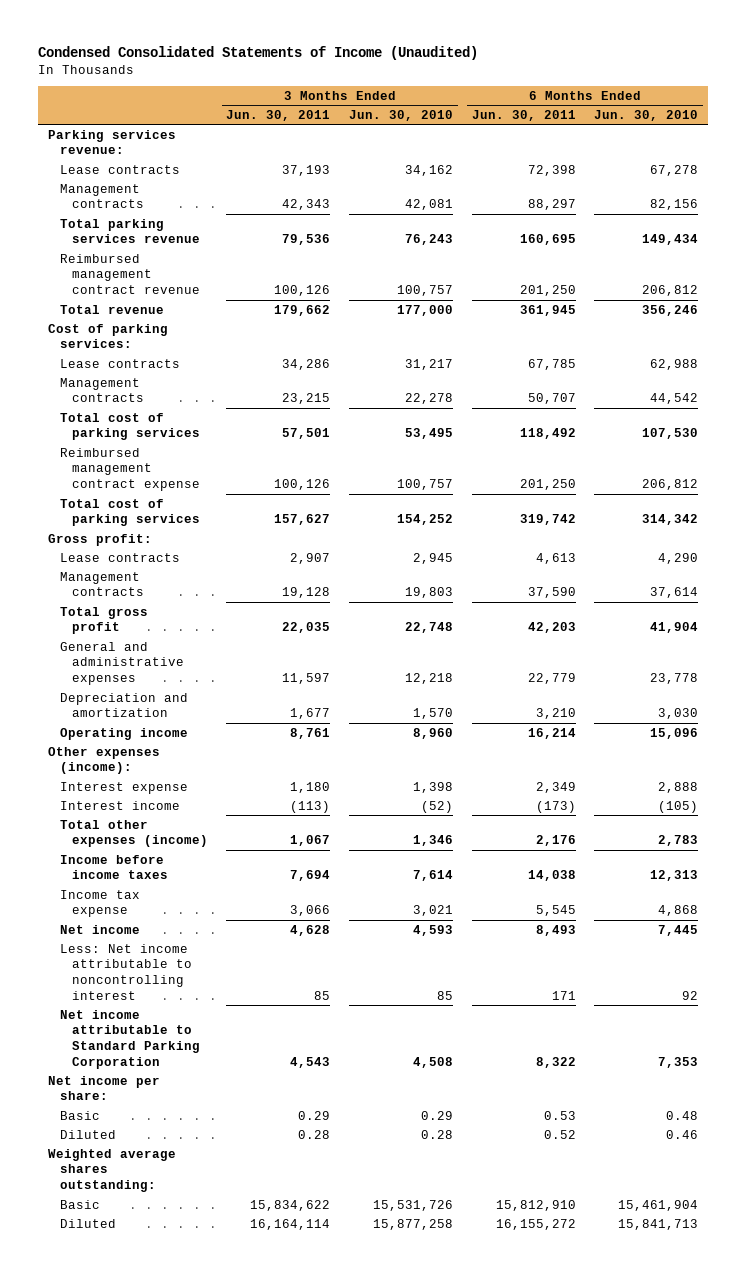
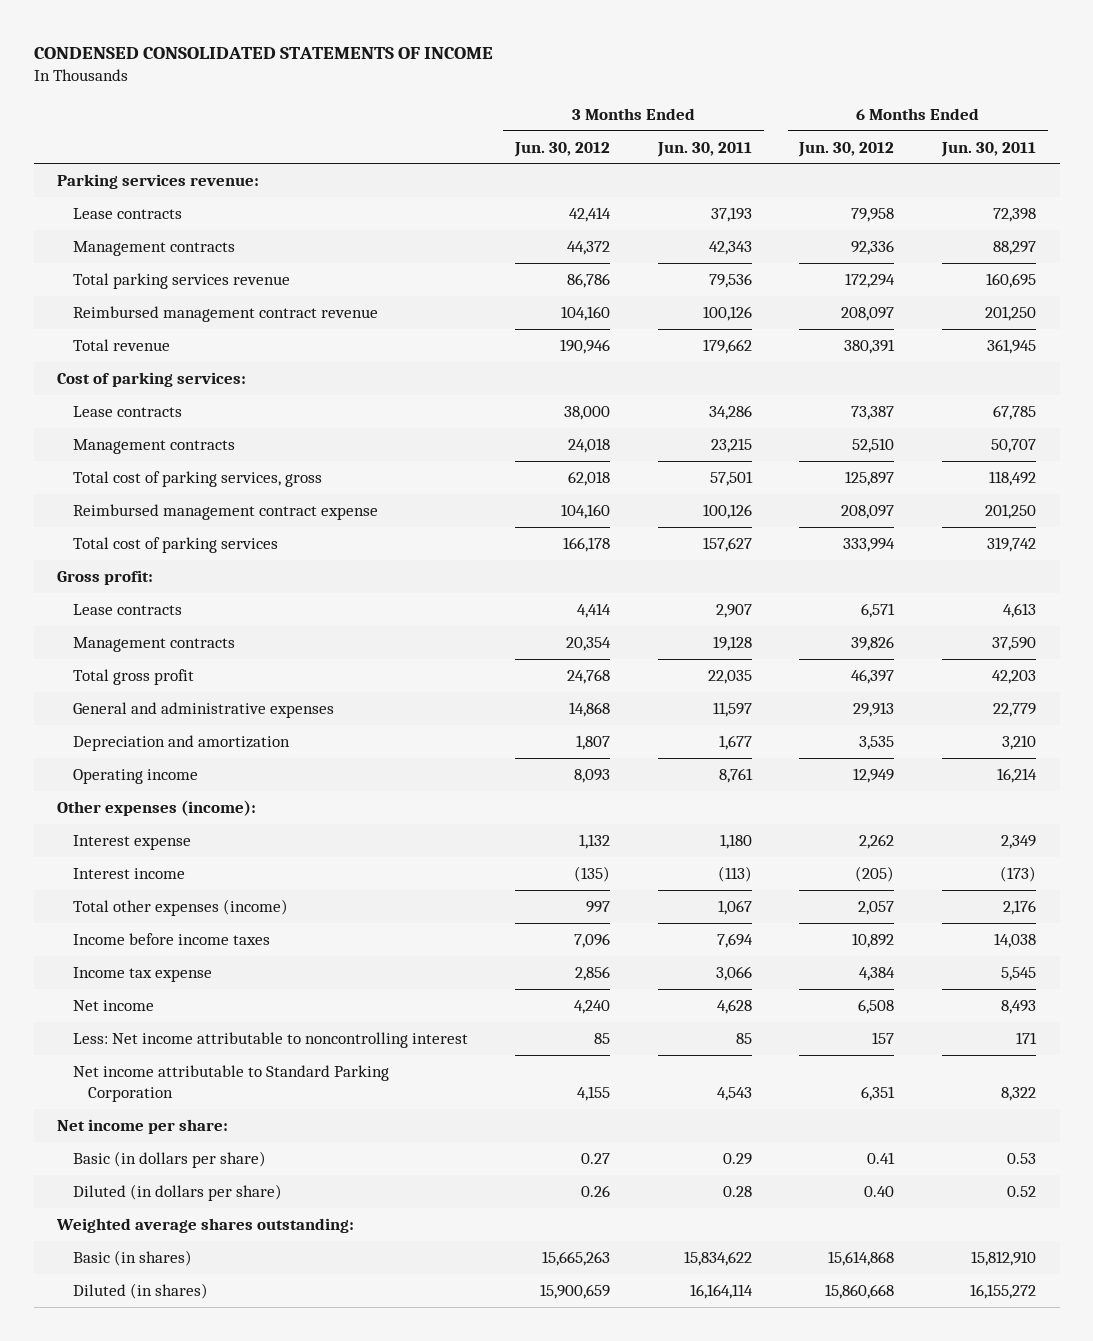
[38,46,479,61] Condensed Consolidated Statements of Income (Unaudited) -> [33,47,493,60] CONDENSED CONSOLIDATED STATEMENTS OF INCOME
[349,109,454,121] Jun. 30, 2010 -> none
[594,109,699,121] Jun. 30, 2010 -> none
none -> [514,141,611,157] Jun. 30, 2012
none -> [798,141,895,157] Jun. 30, 2012
[59,412,200,441] Total cost of parking services -> [72,470,322,487] Total cost of parking services, gross
[59,1110,100,1120] Basic -> [72,1150,266,1168] Basic (in dollars per share)
[59,1129,116,1139] Diluted -> [72,1183,282,1201] Diluted (in dollars per share)
[59,1199,100,1209] Basic -> [72,1249,192,1266] Basic (in shares)
[59,1218,116,1228] Diluted -> [72,1282,208,1299] Diluted (in shares)

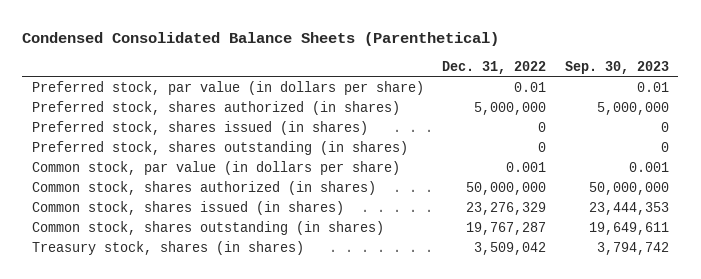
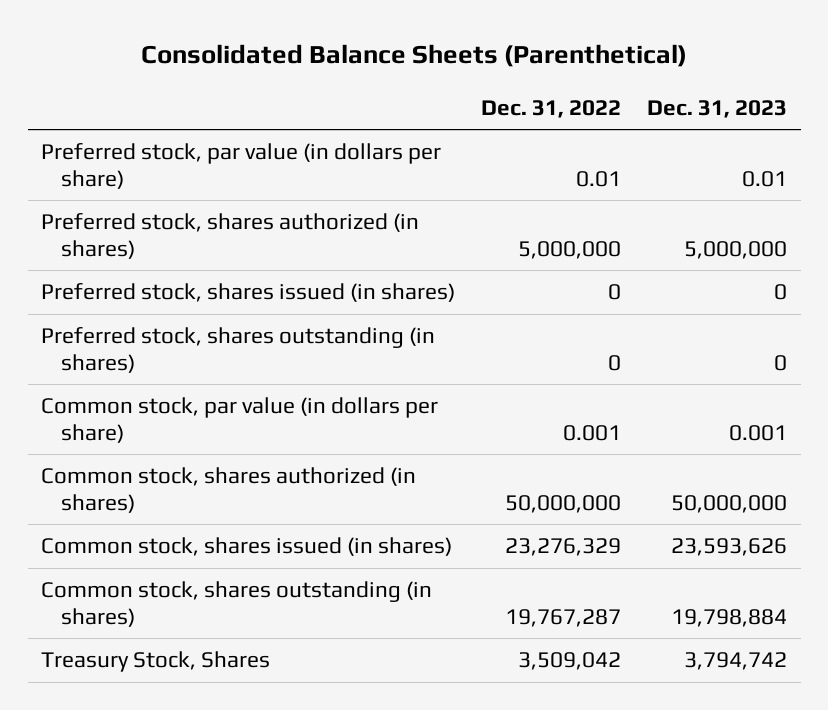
[22,31,500,46] Condensed Consolidated Balance Sheets (Parenthetical) -> [141,44,688,68] Consolidated Balance Sheets (Parenthetical)
[565,60,670,74] Sep. 30, 2023 -> none
none -> [647,99,788,118] Dec. 31, 2023
[31,240,304,255] Treasury stock, shares (in shares) -> [41,651,271,673] Treasury Stock, Shares

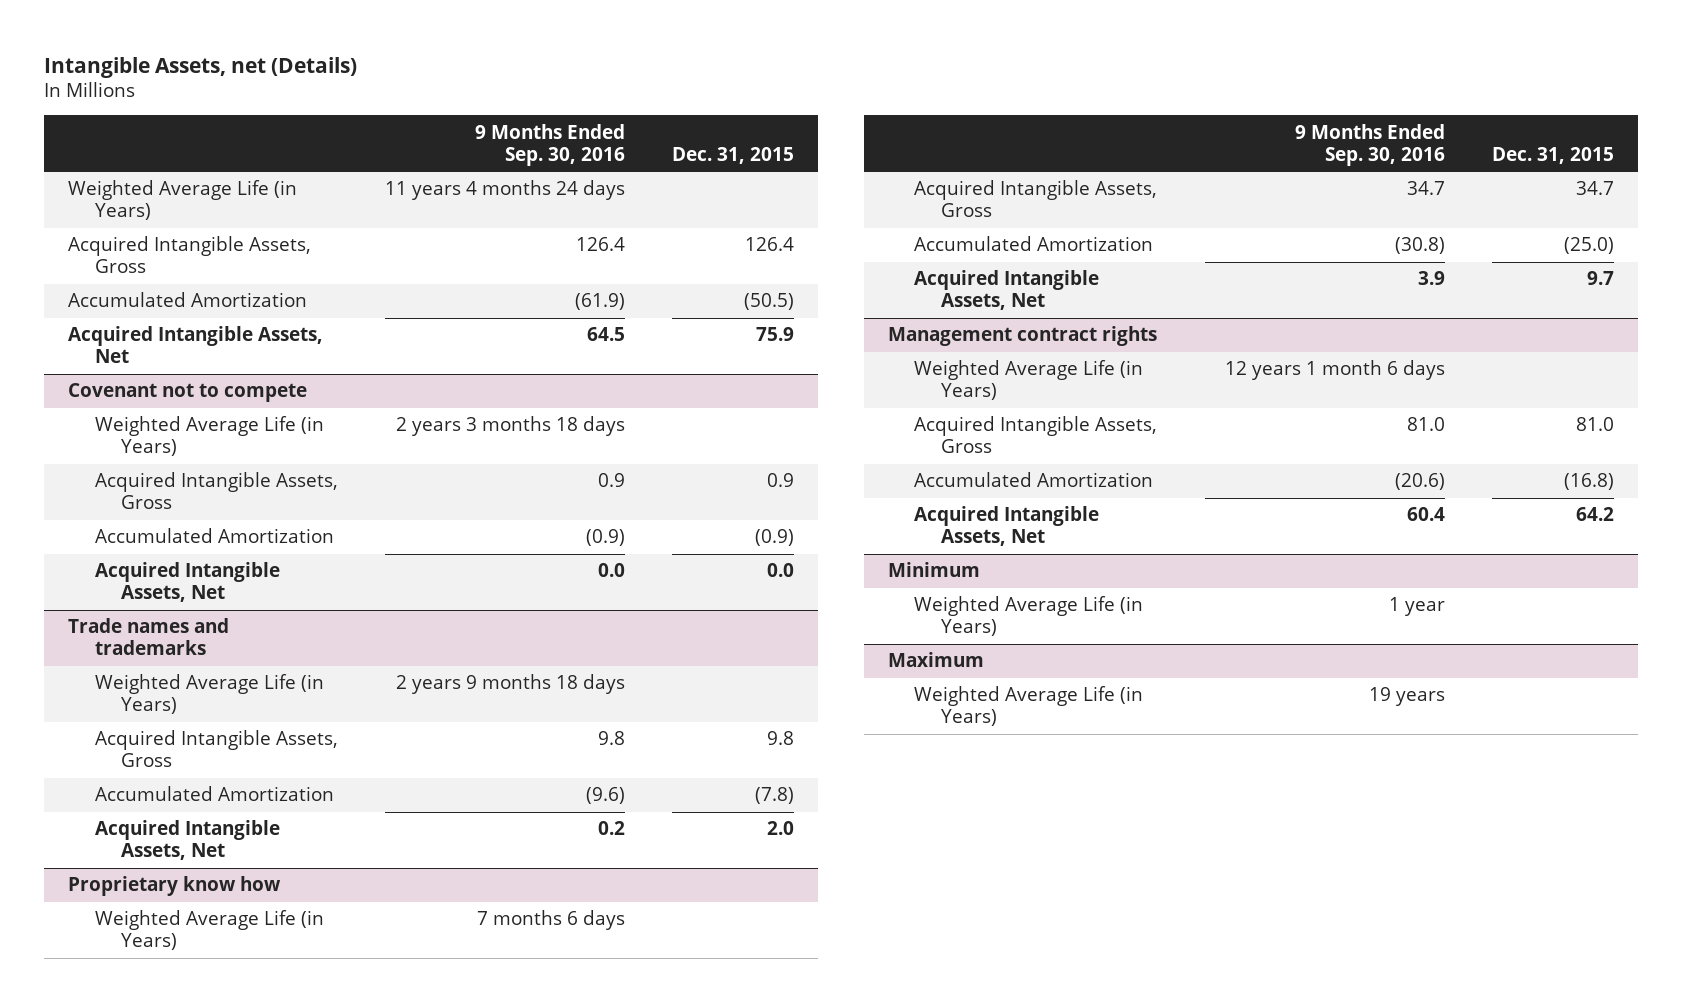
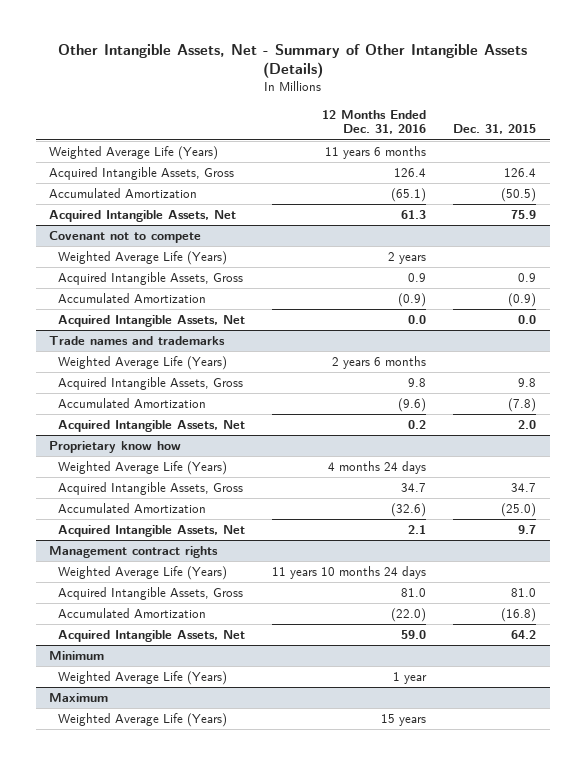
[44,56,358,78] Intangible Assets, net (Details) -> [57,43,527,79] Other Intangible Assets, Net - Summary of Other Intangible Assets (Details)
[475,123,626,166] 9 Months Ended Sep. 30, 2016 -> none
none -> [322,109,427,135] 12 Months Ended Dec. 31, 2016
[67,180,297,221] Weighted Average Life (in Years) -> [49,146,219,161] Weighted Average Life (Years)
[94,416,324,457] Weighted Average Life (in Years) -> [58,251,228,266] Weighted Average Life (Years)
[94,674,324,715] Weighted Average Life (in Years) -> [58,356,228,371] Weighted Average Life (Years)
[94,910,324,951] Weighted Average Life (in Years) -> [58,461,228,476] Weighted Average Life (Years)
[914,360,1144,401] Weighted Average Life (in Years) -> [58,566,228,581] Weighted Average Life (Years)
[914,596,1144,637] Weighted Average Life (in Years) -> [58,671,228,686] Weighted Average Life (Years)
[914,686,1144,727] Weighted Average Life (in Years) -> [58,713,228,728] Weighted Average Life (Years)

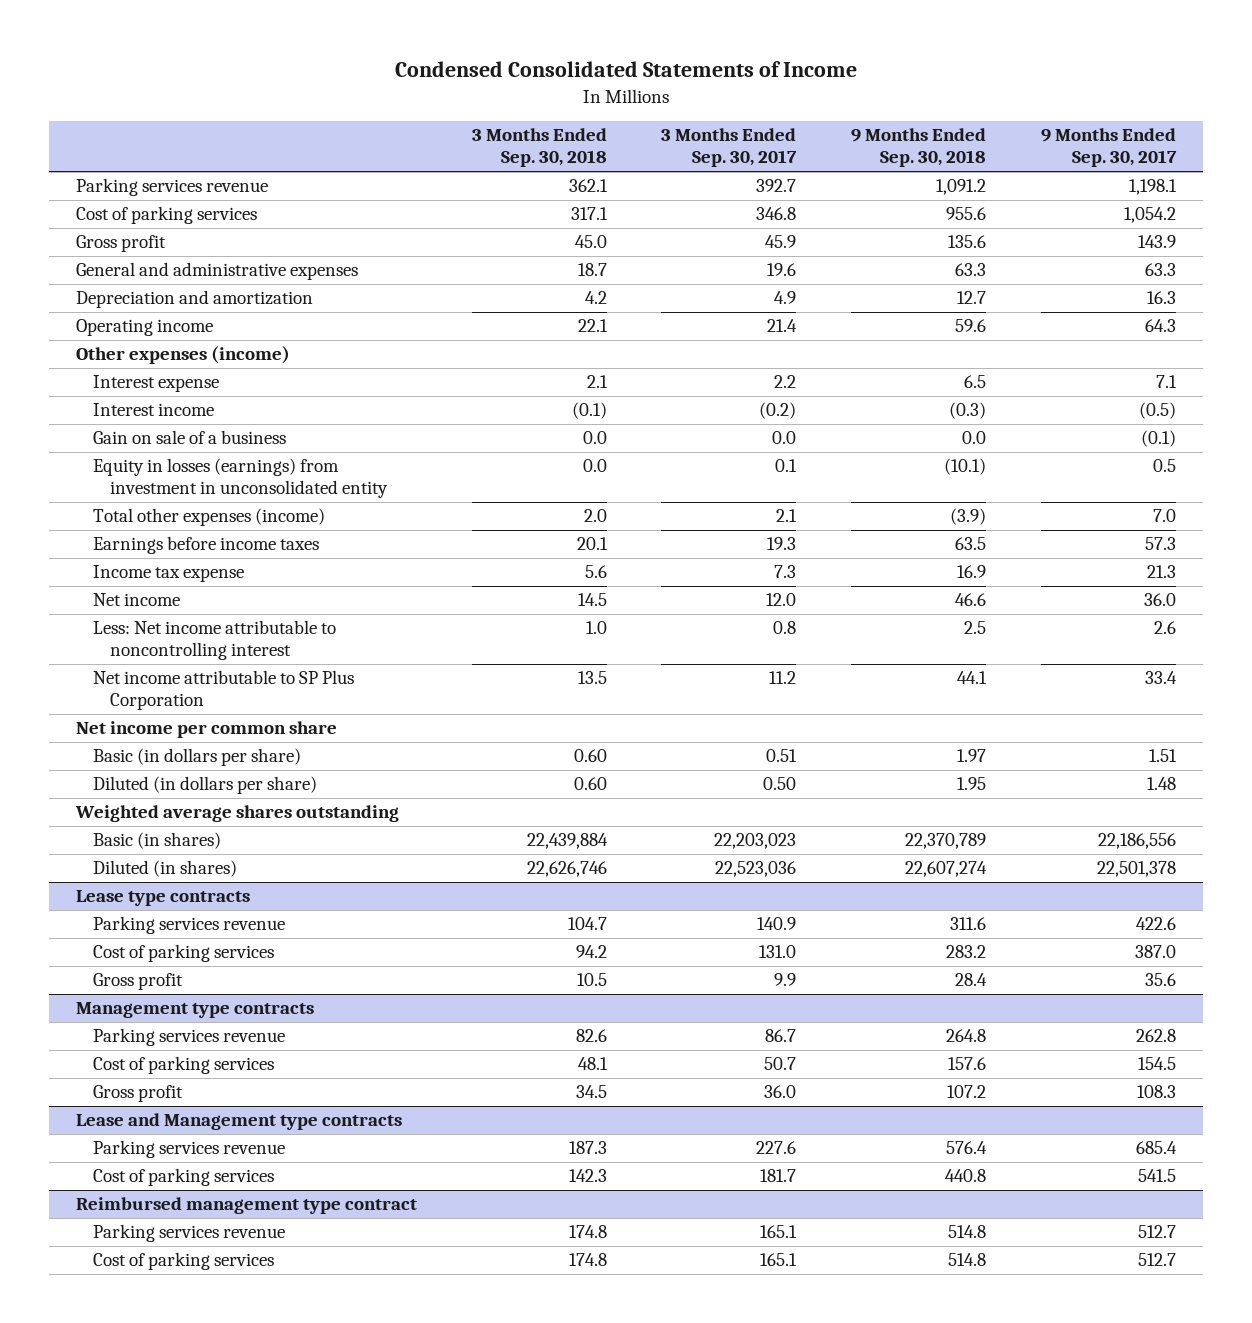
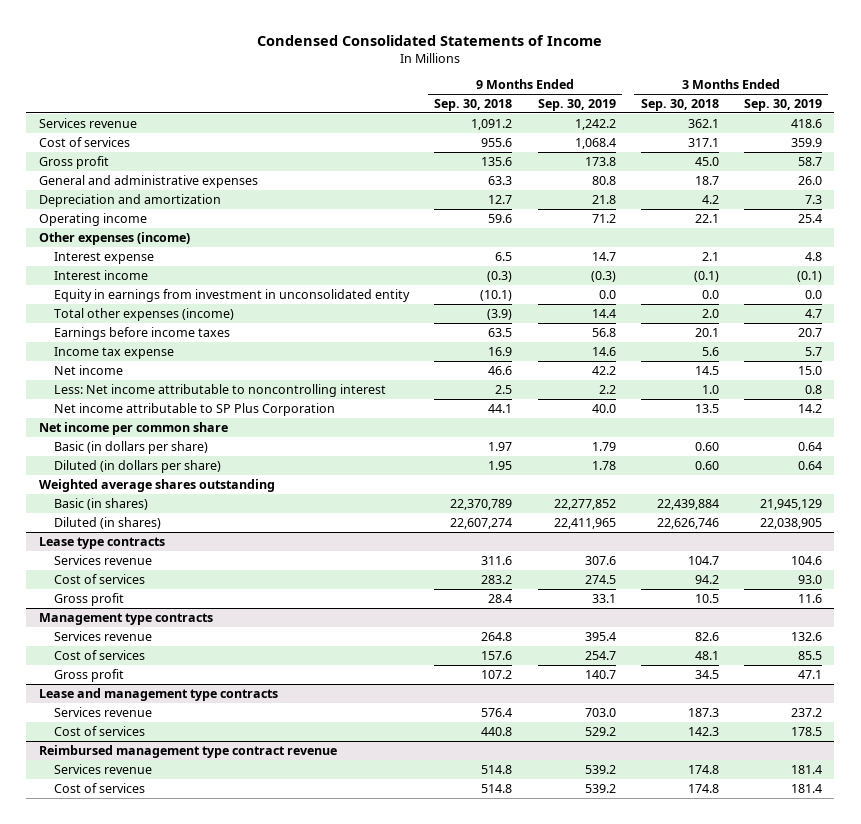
[661,128,798,168] 3 Months Ended Sep. 30, 2017 -> none
[1040,128,1177,168] 9 Months Ended Sep. 30, 2017 -> none
none -> [537,99,616,112] Sep. 30, 2019
none -> [743,99,822,112] Sep. 30, 2019
[76,178,269,197] Parking services revenue -> [38,117,137,128] Services revenue
[76,206,258,225] Cost of parking services -> [38,136,130,147] Cost of services
[93,430,287,445] Gain on sale of a business -> none
[93,458,389,499] Equity in losses (earnings) from investment in unconsolidated entity -> [54,288,411,302] Equity in earnings from investment in unconsolidated entity
[93,916,286,935] Parking services revenue -> [54,554,153,565] Services revenue
[93,944,275,963] Cost of parking services -> [54,573,146,584] Cost of services
[93,1028,286,1047] Parking services revenue -> [54,630,153,641] Services revenue
[93,1056,275,1075] Cost of parking services -> [54,649,146,660] Cost of services
[76,1113,403,1131] Lease and Management type contracts -> [38,687,278,701] Lease and management type contracts
[93,1140,286,1159] Parking services revenue -> [54,706,153,717] Services revenue
[93,1168,275,1187] Cost of parking services -> [54,725,146,736] Cost of services
[76,1197,418,1215] Reimbursed management type contract -> [38,744,337,758] Reimbursed management type contract revenue
[93,1224,286,1243] Parking services revenue -> [54,763,153,774] Services revenue
[93,1252,275,1271] Cost of parking services -> [54,782,146,793] Cost of services

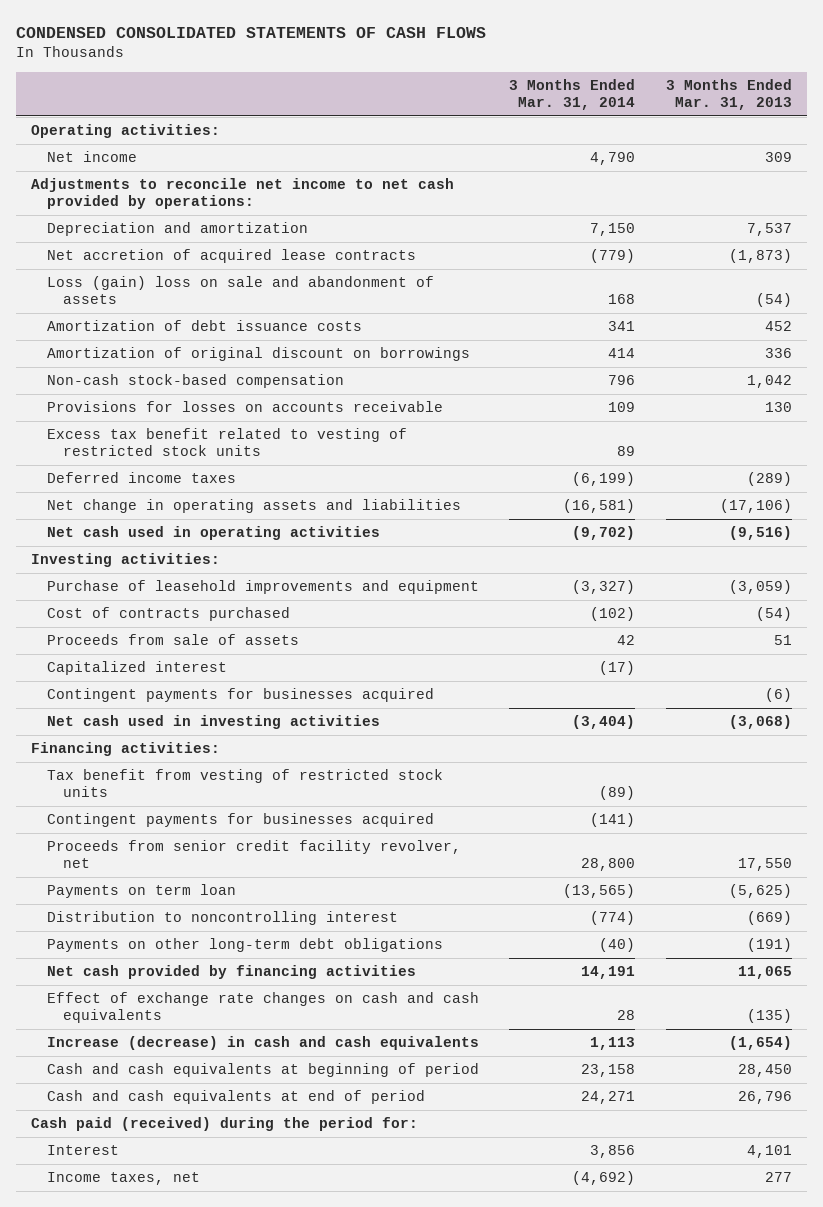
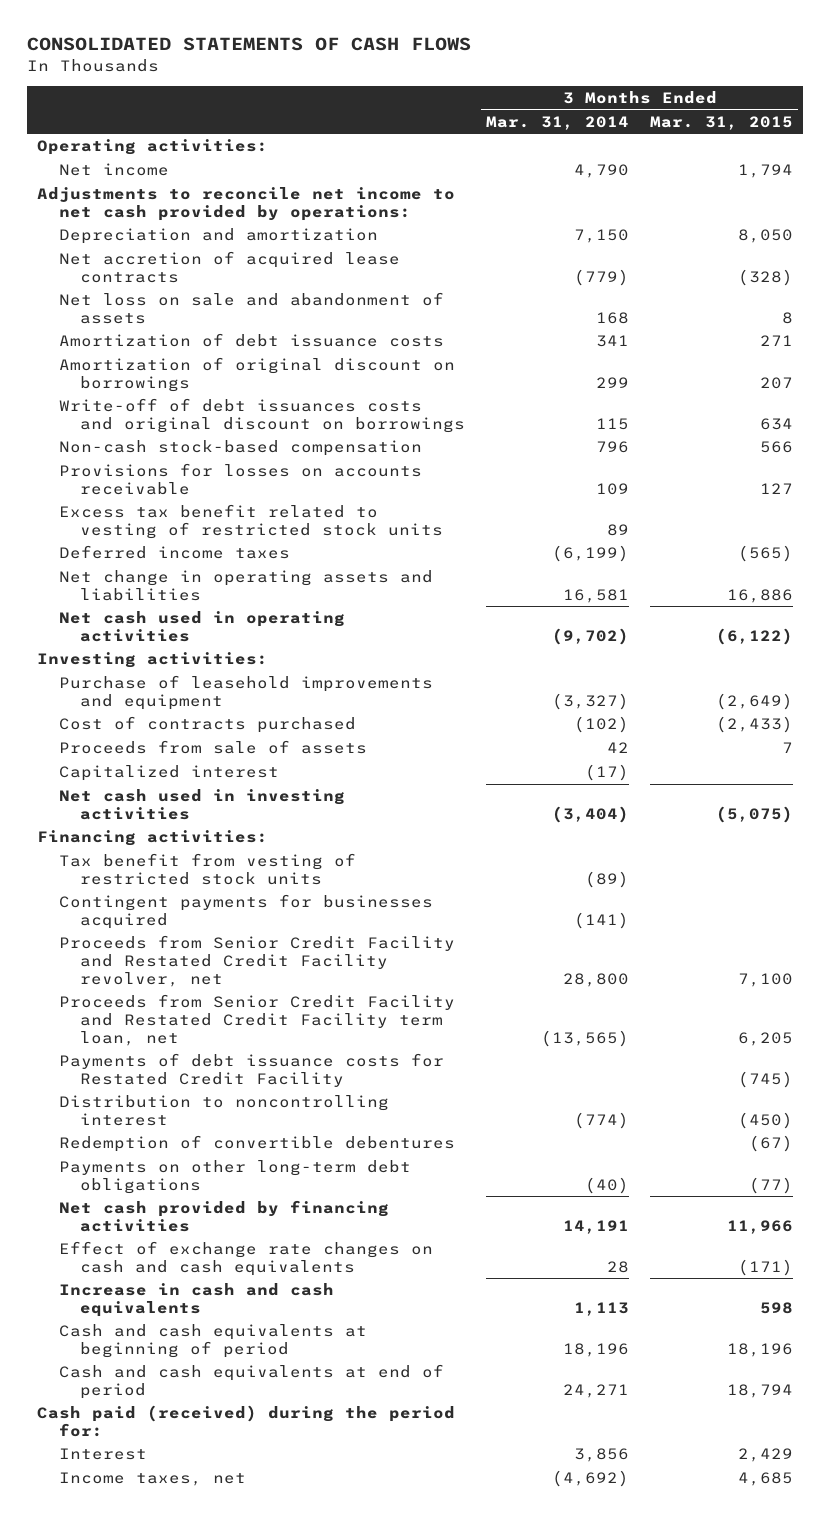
[16,27,487,39] CONDENSED CONSOLIDATED STATEMENTS OF CASH FLOWS -> [26,37,471,52] CONSOLIDATED STATEMENTS OF CASH FLOWS
[665,79,792,110] 3 Months Ended Mar. 31, 2013 -> none
none -> [650,115,794,130] Mar. 31, 2015
[47,276,435,305] Loss (gain) loss on sale and abandonment of assets -> [58,292,444,324] Net loss on sale and abandonment of assets
[608,348,636,359] 414 -> [596,376,630,388] 299
none -> [58,398,466,433] Write-off of debt issuances costs and original discount on borrowings
[563,499,636,514] (16,581) -> [563,588,630,603] 16,581
[47,688,435,703] Contingent payments for businesses acquired -> none
[47,840,462,869] Proceeds from senior credit facility revolver, net -> [58,935,455,987] Proceeds from Senior Credit Facility and Restated Credit Facility revolver, net
[47,884,237,899] Payments on term loan -> [58,994,455,1046] Proceeds from Senior Credit Facility and Restated Credit Facility term loan, net
none -> [58,1053,444,1087] Payments of debt issuance costs for Restated Credit Facility
none -> [58,1135,455,1153] Redemption of convertible debentures
[47,1036,480,1051] Increase (decrease) in cash and cash equivalents -> [58,1283,334,1317] Increase in cash and cash equivalents
[581,1064,636,1078] 23,158 -> [563,1342,630,1357] 18,196

